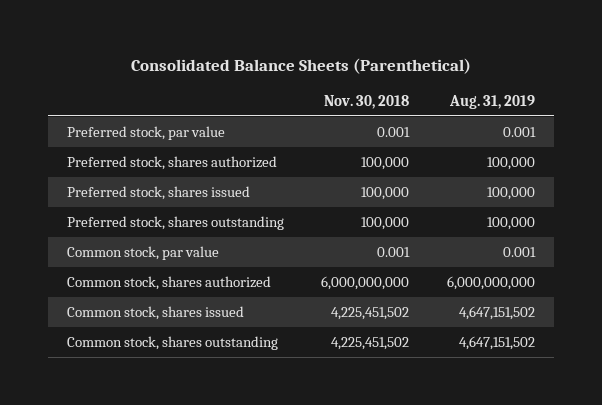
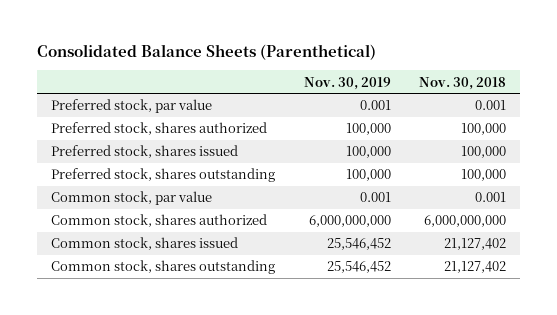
[448,94,535,109] Aug. 31, 2019 -> none
none -> [303,76,391,90] Nov. 30, 2019
[331,306,410,320] 4,225,451,502 -> [443,238,506,251] 21,127,402
[331,336,410,350] 4,225,451,502 -> [443,261,506,274] 21,127,402

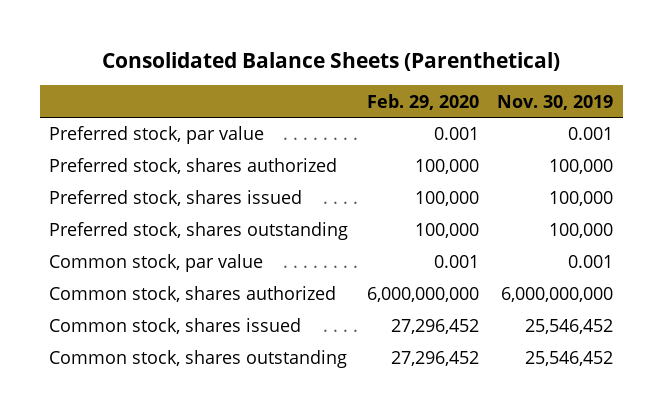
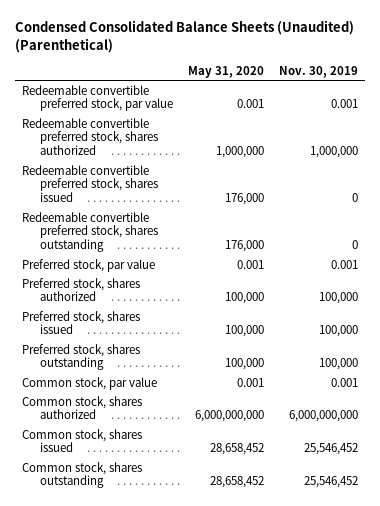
[102,51,561,71] Consolidated Balance Sheets (Parenthetical) -> [14,20,354,53] Condensed Consolidated Balance Sheets (Unaudited) (Parenthetical)
[366,93,479,110] Feb. 29, 2020 -> none
none -> [187,65,264,78] May 31, 2020
none -> [22,84,173,112] Redeemable convertible preferred stock, par value
none -> [22,117,158,156] Redeemable convertible preferred stock, shares authorized
none -> [22,164,158,203] Redeemable convertible preferred stock, shares issued
none -> [22,211,158,253] Redeemable convertible preferred stock, shares outstanding

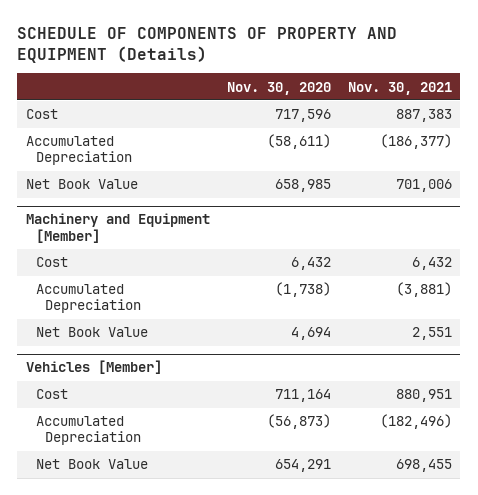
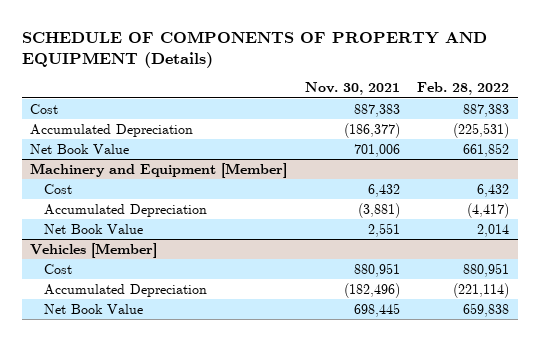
[226,81,331,95] Nov. 30, 2020 -> none
none -> [417,82,510,96] Feb. 28, 2022
[395,459,452,473] 698,455 -> [353,302,400,317] 698,445

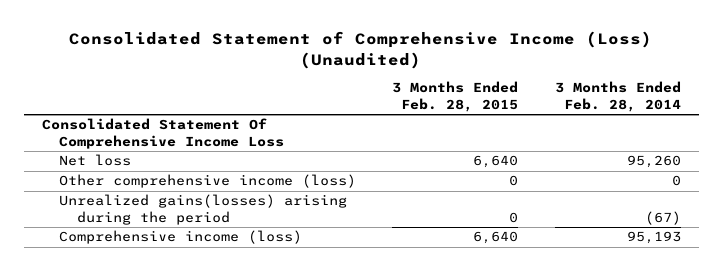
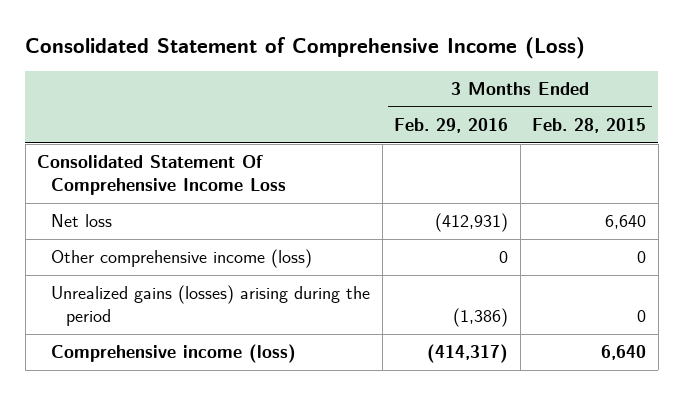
[69,31,653,69] Consolidated Statement of Comprehensive Income (Loss) (Unaudited) -> [25,36,586,59] Consolidated Statement of Comprehensive Income (Loss)
[554,81,681,112] 3 Months Ended Feb. 28, 2014 -> none
none -> [394,117,509,133] Feb. 29, 2016
[59,194,348,225] Unrealized gains(losses) arising during the period -> [51,285,371,327] Unrealized gains (losses) arising during the period

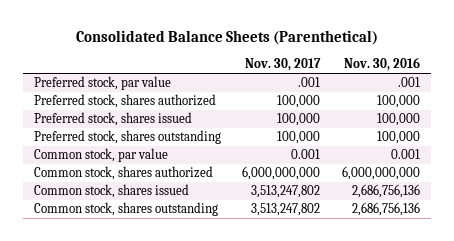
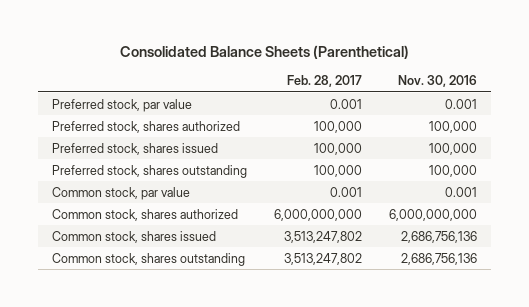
[245,58,322,72] Nov. 30, 2017 -> none
none -> [287,75,363,88] Feb. 28, 2017
[398,77,421,88] .001 -> [445,98,478,109] 0.001

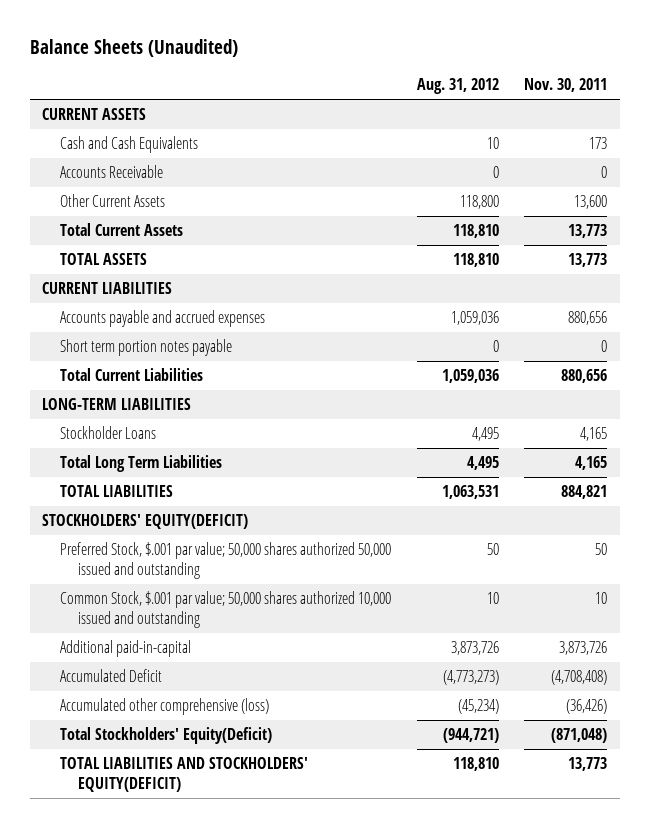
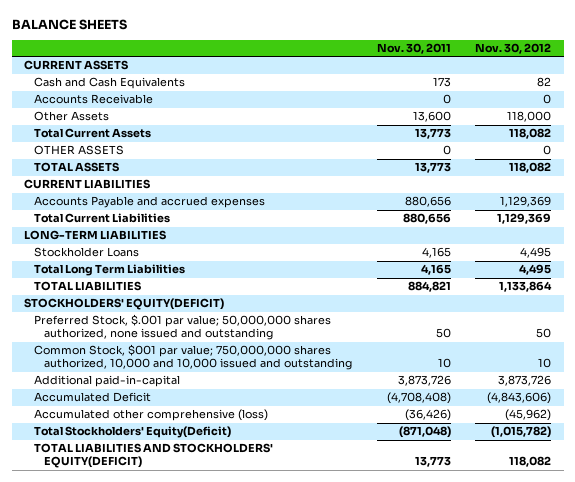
[29,39,238,58] Balance Sheets (Unaudited) -> [11,18,127,30] BALANCE SHEETS
[416,78,499,95] Aug. 31, 2012 -> none
none -> [475,43,552,55] Nov. 30, 2012
[60,194,166,208] Other Current Assets -> [33,111,109,122] Other Assets
none -> [33,145,124,156] OTHER ASSETS
[60,339,233,357] Short term portion notes payable -> none
[60,310,266,328] Accounts payable and accrued expenses -> [33,196,265,209] Accounts Payable and accrued expenses
[60,542,392,579] Preferred Stock, $.001 par value; 50,000 shares authorized 50,000 issued and outstanding -> [33,314,331,341] Preferred Stock, $.001 par value; 50,000,000 shares authorized, none issued and outstanding
[60,591,392,628] Common Stock, $.001 par value; 50,000 shares authorized 10,000 issued and outstanding -> [33,344,352,371] Common Stock, $001 par value; 750,000,000 shares authorized, 10,000 and 10,000 issued and outstanding

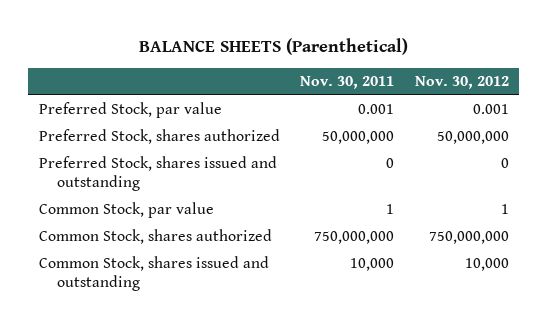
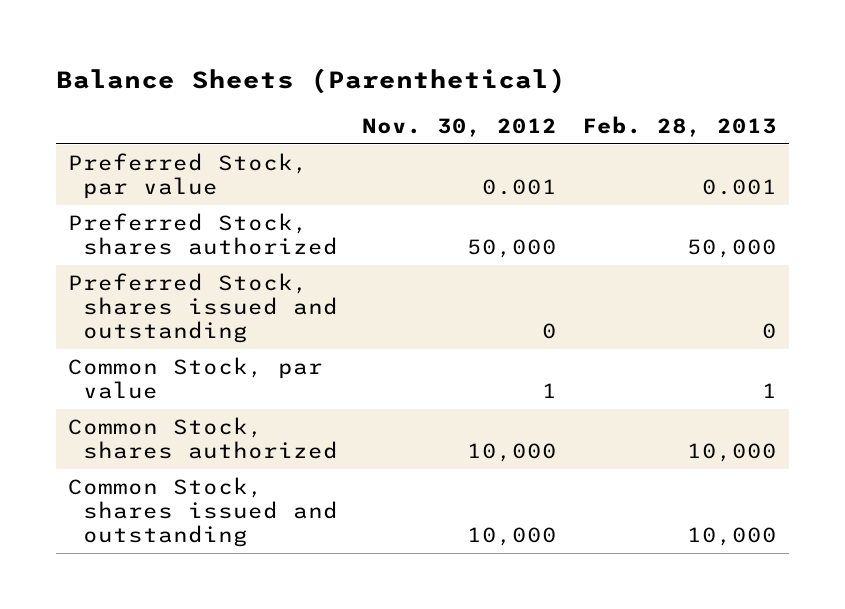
[138,38,408,56] BALANCE SHEETS (Parenthetical) -> [56,67,567,94] Balance Sheets (Parenthetical)
[300,75,395,89] Nov. 30, 2011 -> none
none -> [581,116,777,138] Feb. 28, 2013
[436,131,509,145] 50,000,000 -> [467,239,558,259] 50,000
[428,231,509,245] 750,000,000 -> [467,443,558,463] 10,000

